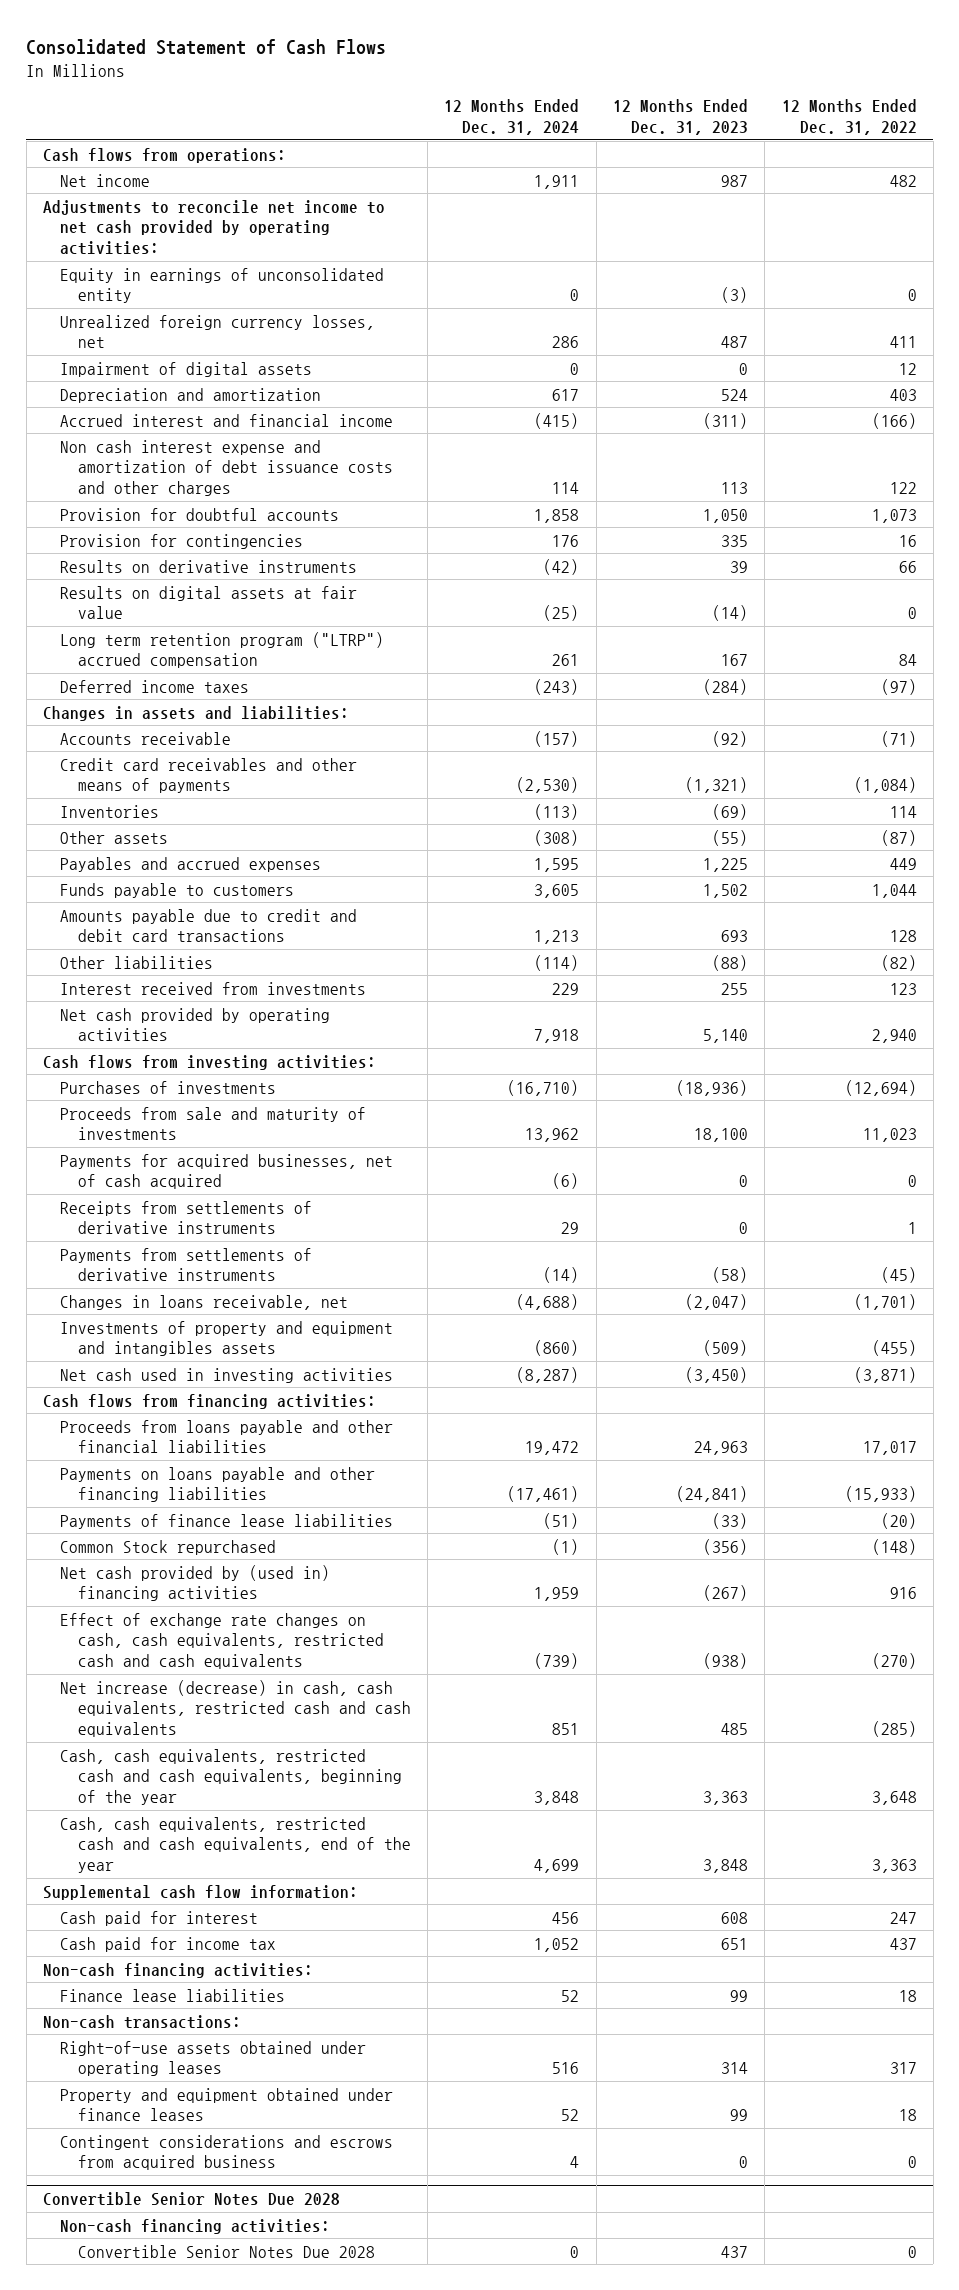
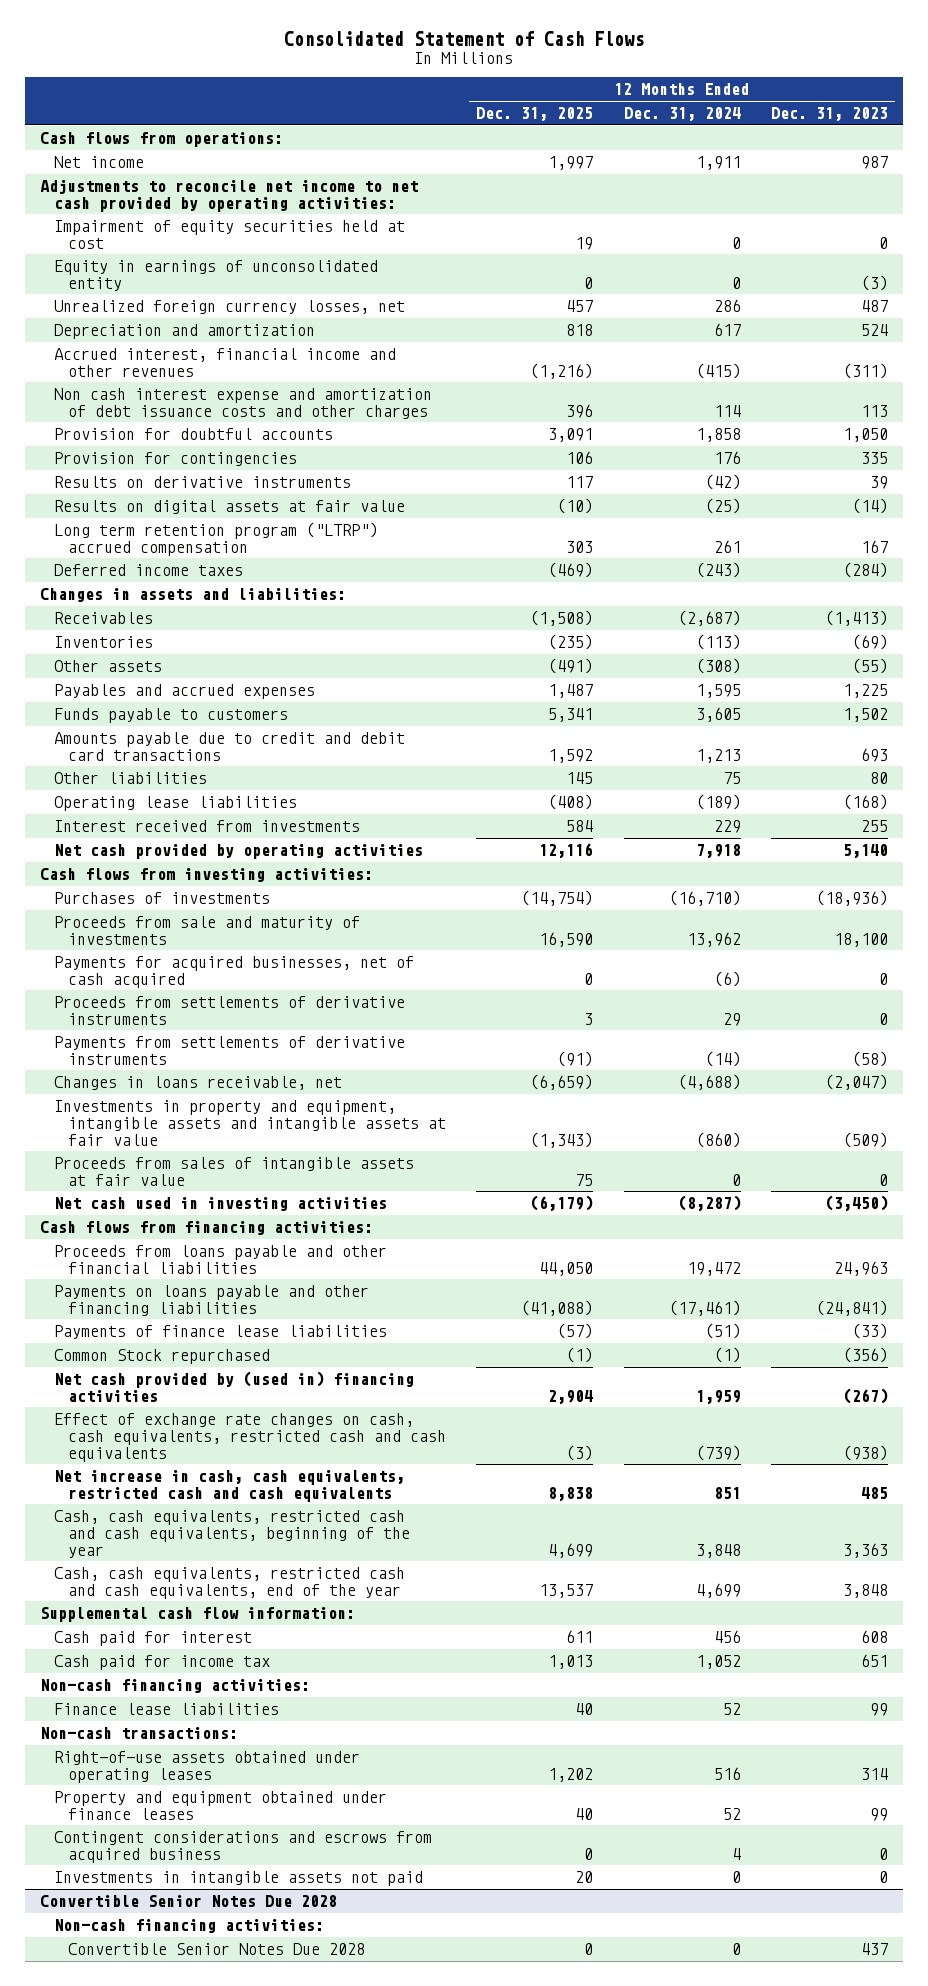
[781,99,917,136] 12 Months Ended Dec. 31, 2022 -> none
none -> [476,106,594,121] Dec. 31, 2025
none -> [54,219,406,249] Impairment of equity securities held at cost
[60,361,313,377] Impairment of digital assets -> none
[60,413,394,427] Accrued interest and financial income -> [54,347,397,377] Accrued interest, financial income and other revenues
[60,731,232,745] Accounts receivable -> none
[60,757,358,794] Credit card receivables and other means of payments -> none
none -> [54,611,154,624] Receivables
[534,954,580,971] (114) -> [722,771,741,784] 75
[711,954,748,971] (88) -> [869,771,888,784] 80
none -> [54,795,298,811] Operating lease liabilities
[60,1200,313,1235] Receipts from settlements of derivative instruments -> [54,995,406,1025] Proceeds from settlements of derivative instruments
[60,1320,394,1357] Investments of property and equipment and intangibles assets -> [54,1099,447,1146] Investments in property and equipment, intangible assets and intangible assets at fair value
none -> [54,1156,415,1186] Proceeds from sales of intangible assets at fair value
[60,1679,411,1738] Net increase (decrease) in cash, cash equivalents, restricted cash and cash equivalents -> [54,1469,406,1502] Net increase in cash, cash equivalents, restricted cash and cash equivalents
none -> [54,1870,424,1886] Investments in intangible assets not paid

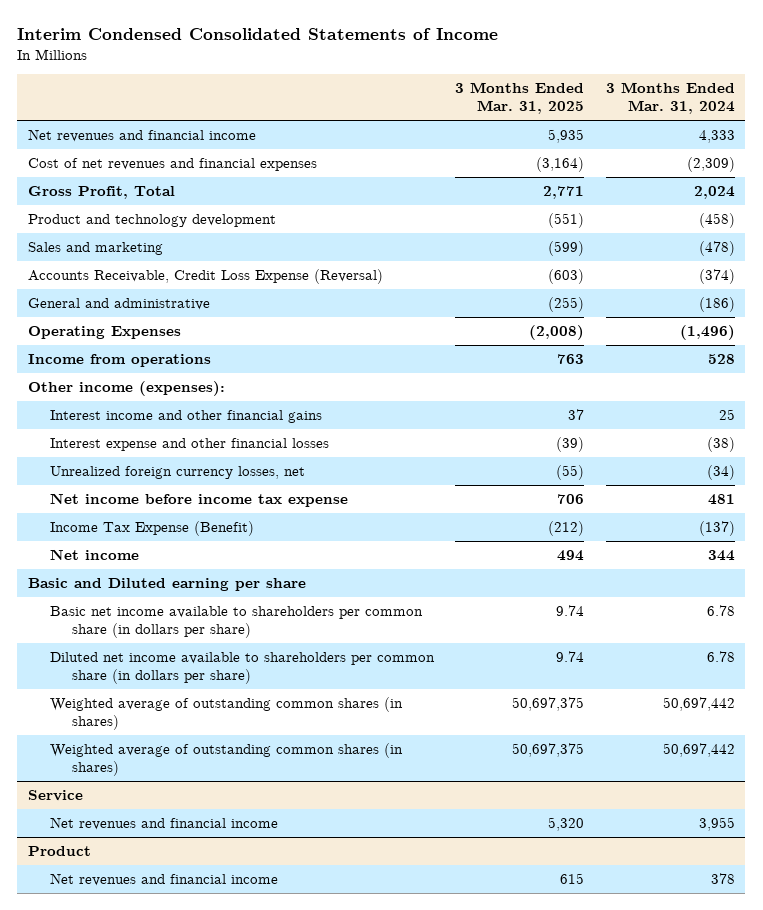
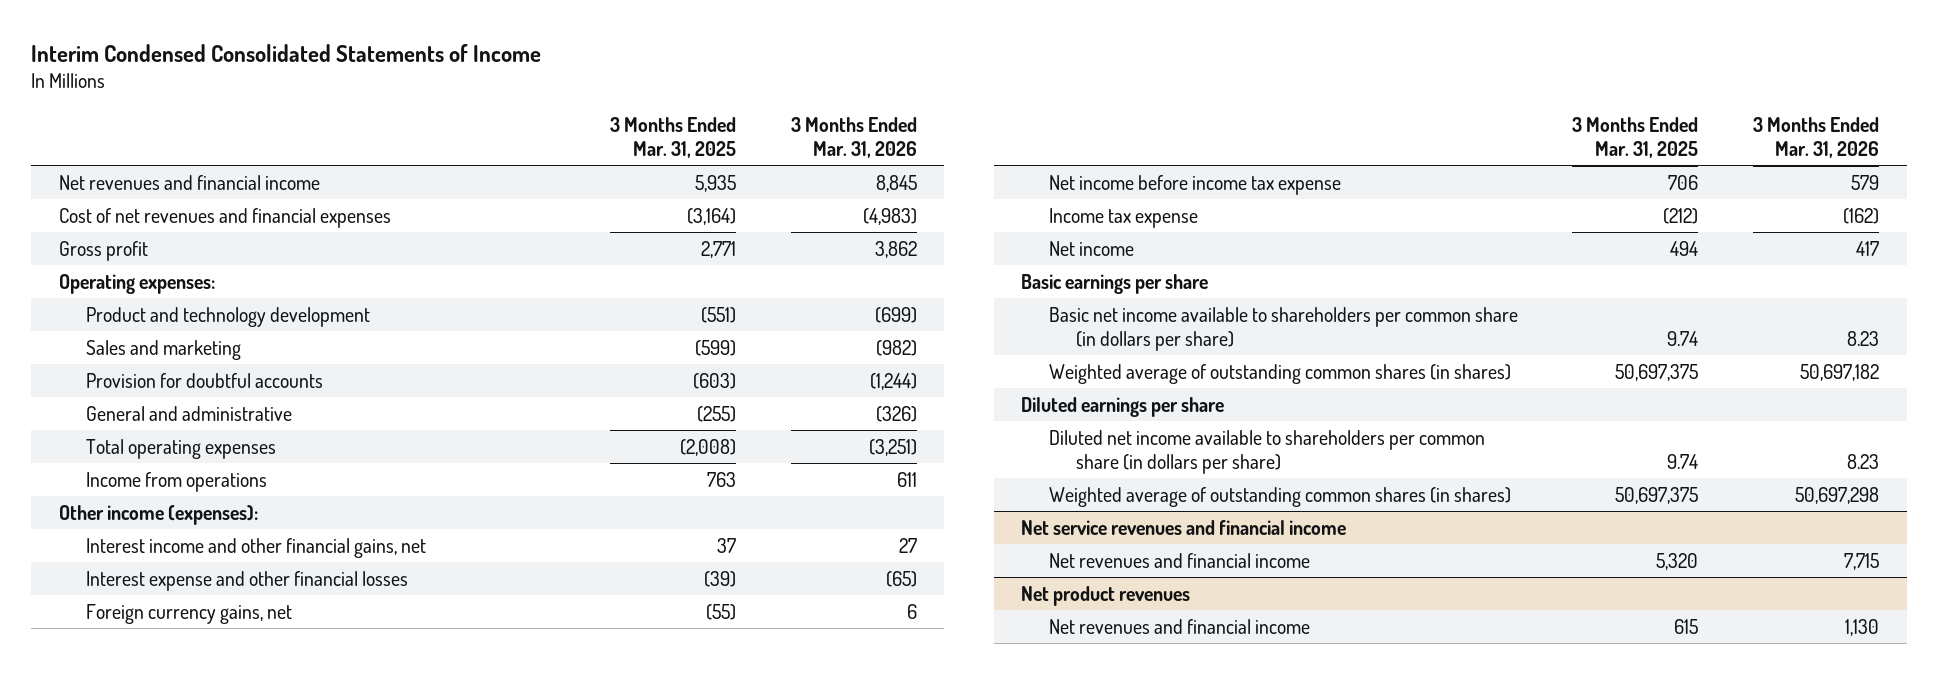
[605,82,735,115] 3 Months Ended Mar. 31, 2024 -> none
none -> [790,116,917,158] 3 Months Ended Mar. 31, 2026
[28,186,176,200] Gross Profit, Total -> [58,240,148,261] Gross profit
none -> [58,273,215,294] Operating expenses:
[28,269,384,285] Accounts Receivable, Credit Loss Expense (Reversal) -> [86,372,324,388] Provision for doubtful accounts
[28,326,182,340] Operating Expenses -> [86,438,277,459] Total operating expenses
[49,410,322,424] Interest income and other financial gains -> [86,537,427,558] Interest income and other financial gains, net
[49,466,305,480] Unrealized foreign currency losses, net -> [86,603,293,624] Foreign currency gains, net
[49,521,254,537] Income Tax Expense (Benefit) -> [1048,207,1198,228] Income tax expense
[28,578,307,592] Basic and Diluted earning per share -> [1020,273,1208,294] Basic earnings per share
none -> [1020,396,1224,417] Diluted earnings per share
[49,652,435,685] Diluted net income available to shareholders per common share (in dollars per share) -> [1048,429,1485,474] Diluted net income available to shareholders per common share (in dollars per share)
[28,790,84,802] Service -> [1020,519,1346,535] Net service revenues and financial income
[28,846,92,857] Product -> [1020,585,1190,606] Net product revenues

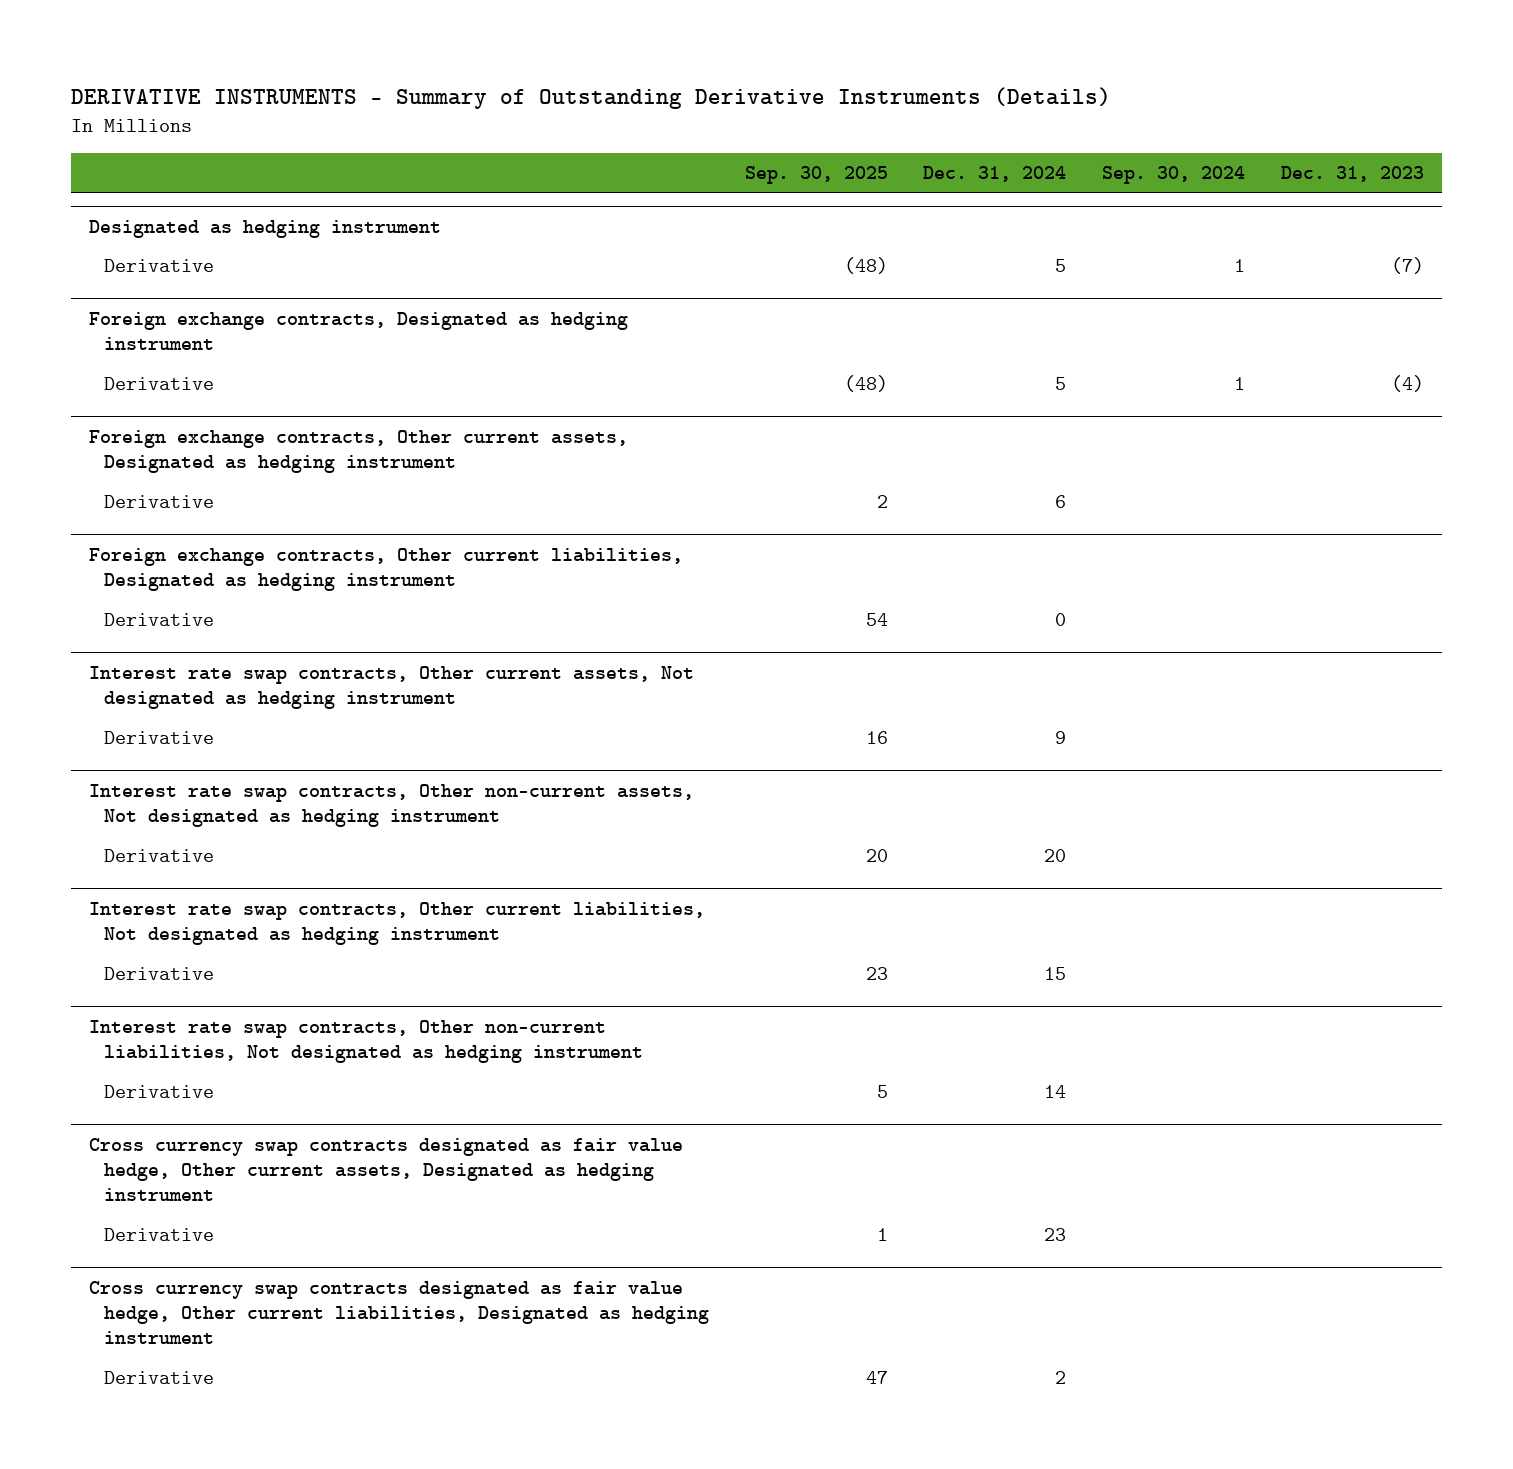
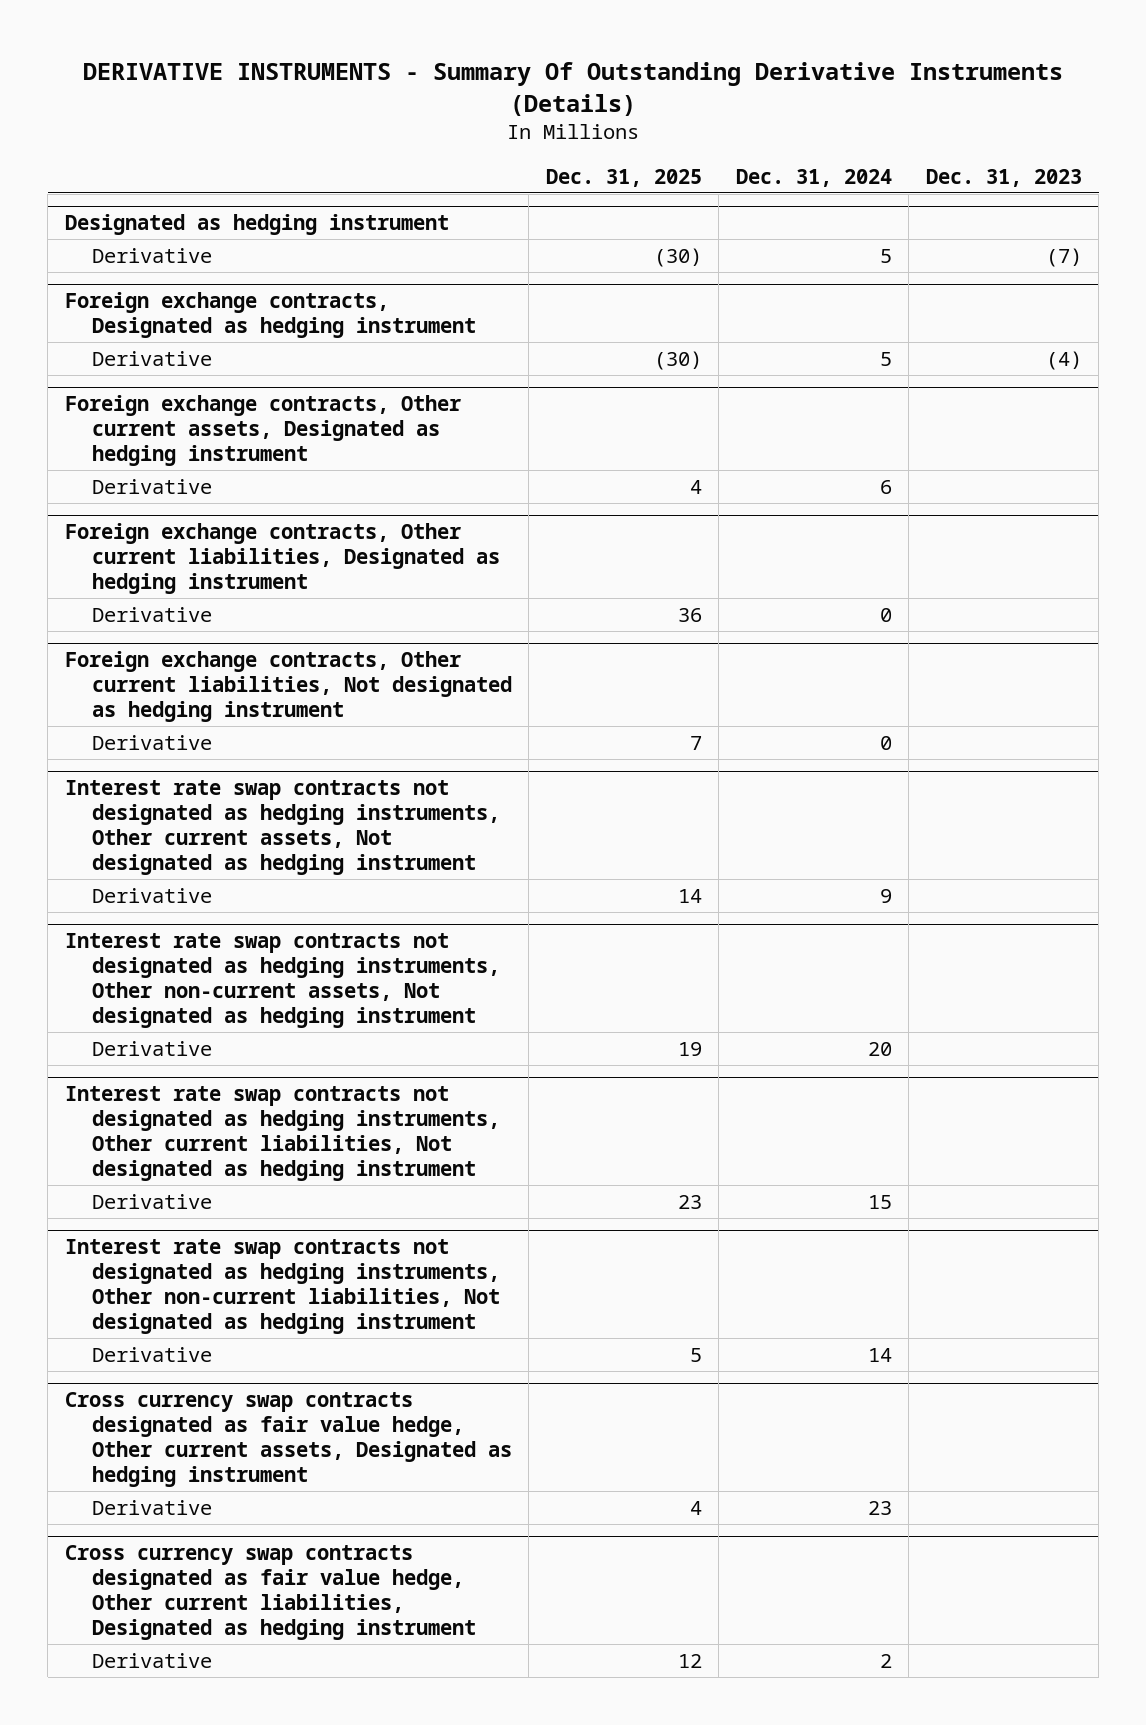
[71,86,1112,109] DERIVATIVE INSTRUMENTS - Summary of Outstanding Derivative Instruments (Details) -> [83,61,1064,116] DERIVATIVE INSTRUMENTS - Summary Of Outstanding Derivative Instruments (Details)
[744,166,888,185] Sep. 30, 2025 -> none
[1102,166,1246,185] Sep. 30, 2024 -> none
none -> [545,168,702,187] Dec. 31, 2025
none -> [64,651,512,722] Foreign exchange contracts, Other current liabilities, Not designated as hedging instrument
none -> [91,734,212,750] Derivative
[88,665,694,710] Interest rate swap contracts, Other current assets, Not designated as hedging instrument -> [64,780,500,875] Interest rate swap contracts not designated as hedging instruments, Other current assets, Not designated as hedging instrument
[88,783,694,828] Interest rate swap contracts, Other non-current assets, Not designated as hedging instrument -> [64,933,500,1028] Interest rate swap contracts not designated as hedging instruments, Other non-current assets, Not designated as hedging instrument
[88,901,705,946] Interest rate swap contracts, Other current liabilities, Not designated as hedging instrument -> [64,1086,500,1181] Interest rate swap contracts not designated as hedging instruments, Other current liabilities, Not designated as hedging instrument
[88,1019,643,1064] Interest rate swap contracts, Other non-current liabilities, Not designated as hedging instrument -> [64,1239,500,1334] Interest rate swap contracts not designated as hedging instruments, Other non-current liabilities, Not designated as hedging instrument

